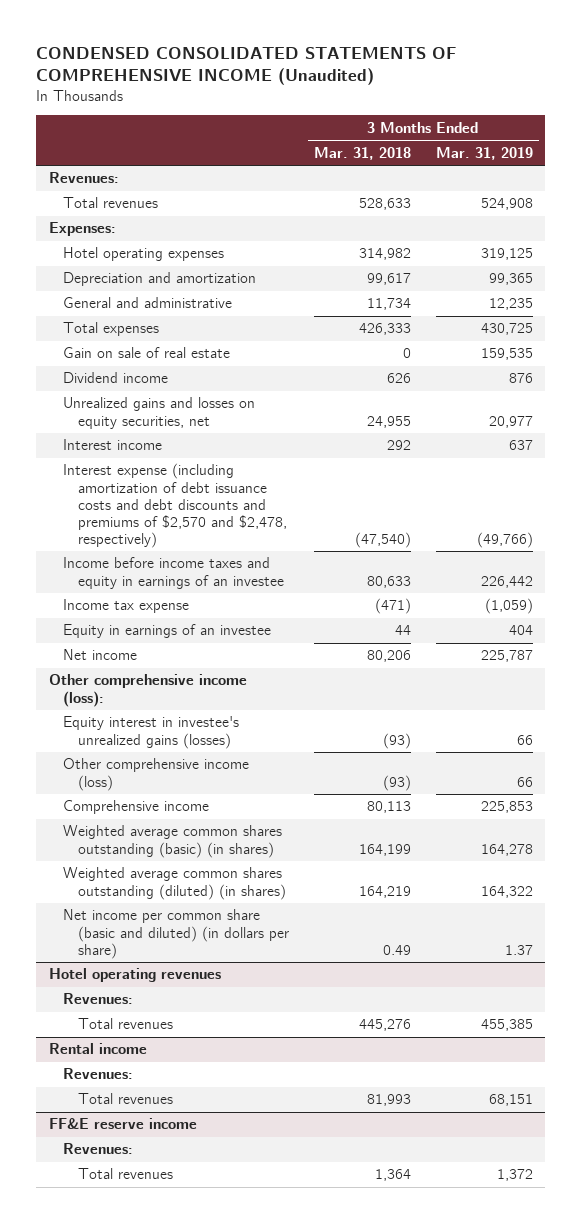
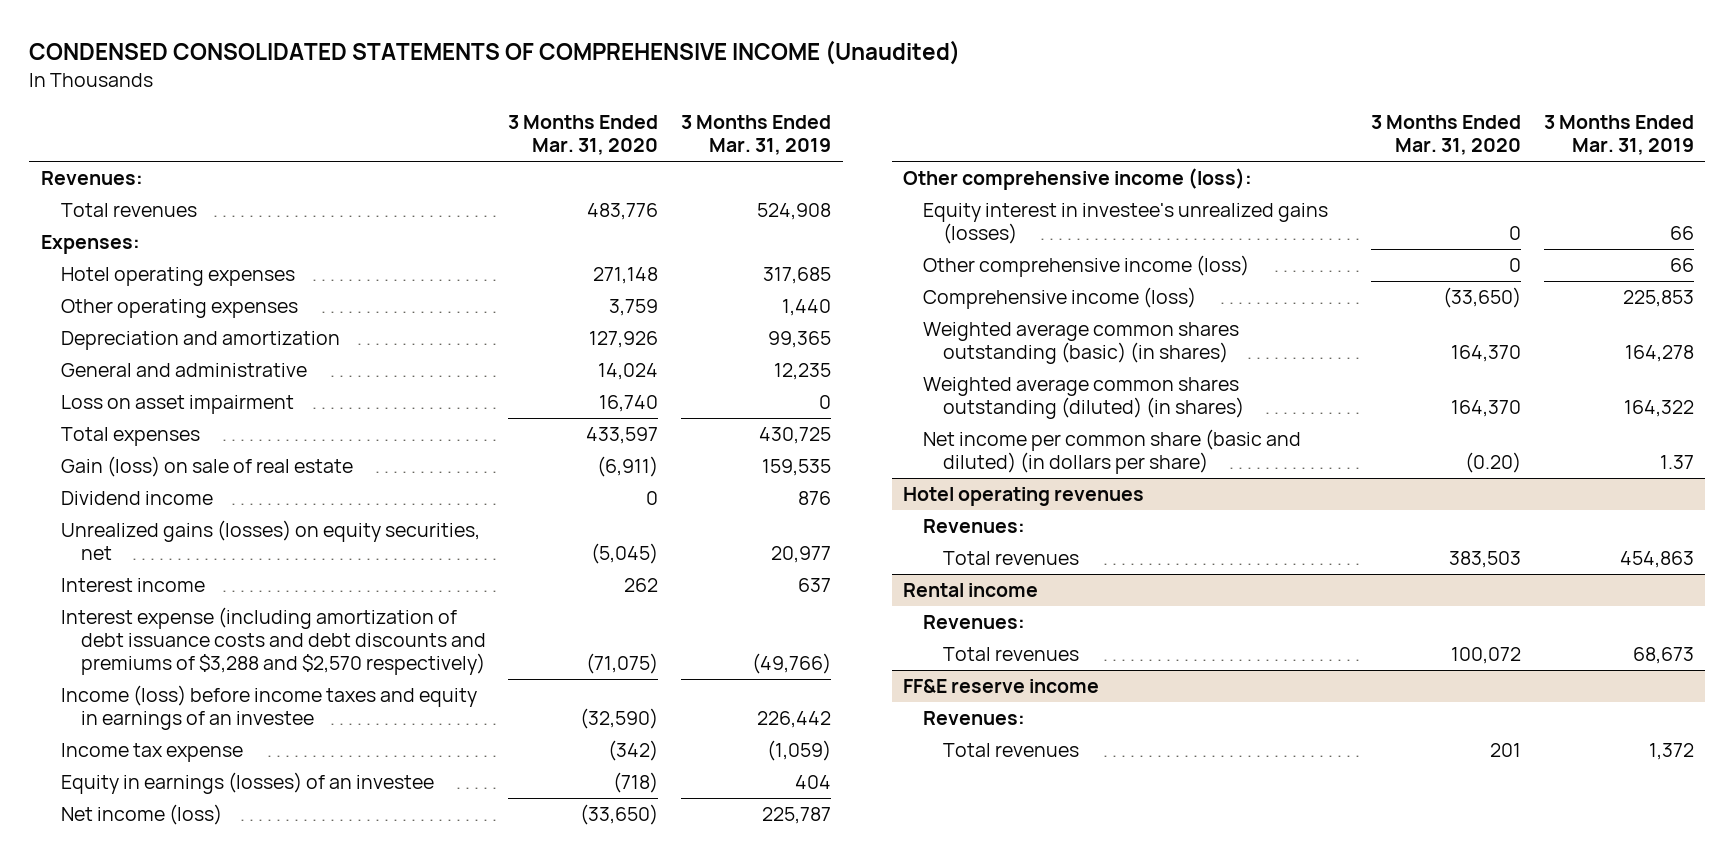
[313,146,411,160] Mar. 31, 2018 -> none
none -> [508,115,659,156] 3 Months Ended Mar. 31, 2020
[480,248,533,261] 319,125 -> [763,267,832,285] 317,685
none -> [60,299,298,319] Other operating expenses
none -> [60,395,294,415] Loss on asset impairment
[63,347,231,359] Gain on sale of real estate -> [60,456,353,478] Gain (loss) on sale of real estate
[63,397,256,429] Unrealized gains and losses on equity securities, net -> [60,520,480,561] Unrealized gains (losses) on equity securities, net
[63,463,288,548] Interest expense (including amortization of debt issuance costs and debt discounts and premiums of $2,570 and $2,478, respectively) -> [60,607,486,675] Interest expense (including amortization of debt issuance costs and debt discounts and premiums of $3,288 and $2,570 respectively)
[63,557,285,589] Income before income taxes and equity in earnings of an investee -> [60,685,477,731] Income (loss) before income taxes and equity in earnings of an investee
[63,624,272,639] Equity in earnings of an investee -> [60,772,434,795] Equity in earnings (losses) of an investee
[63,649,138,661] Net income -> [60,804,222,826] Net income (loss)
[63,800,210,815] Comprehensive income -> [923,287,1197,310] Comprehensive income (loss)
[480,1019,533,1032] 455,385 -> [1619,551,1694,569] 454,863
[488,1094,533,1107] 68,151 -> [1632,647,1694,665] 68,673

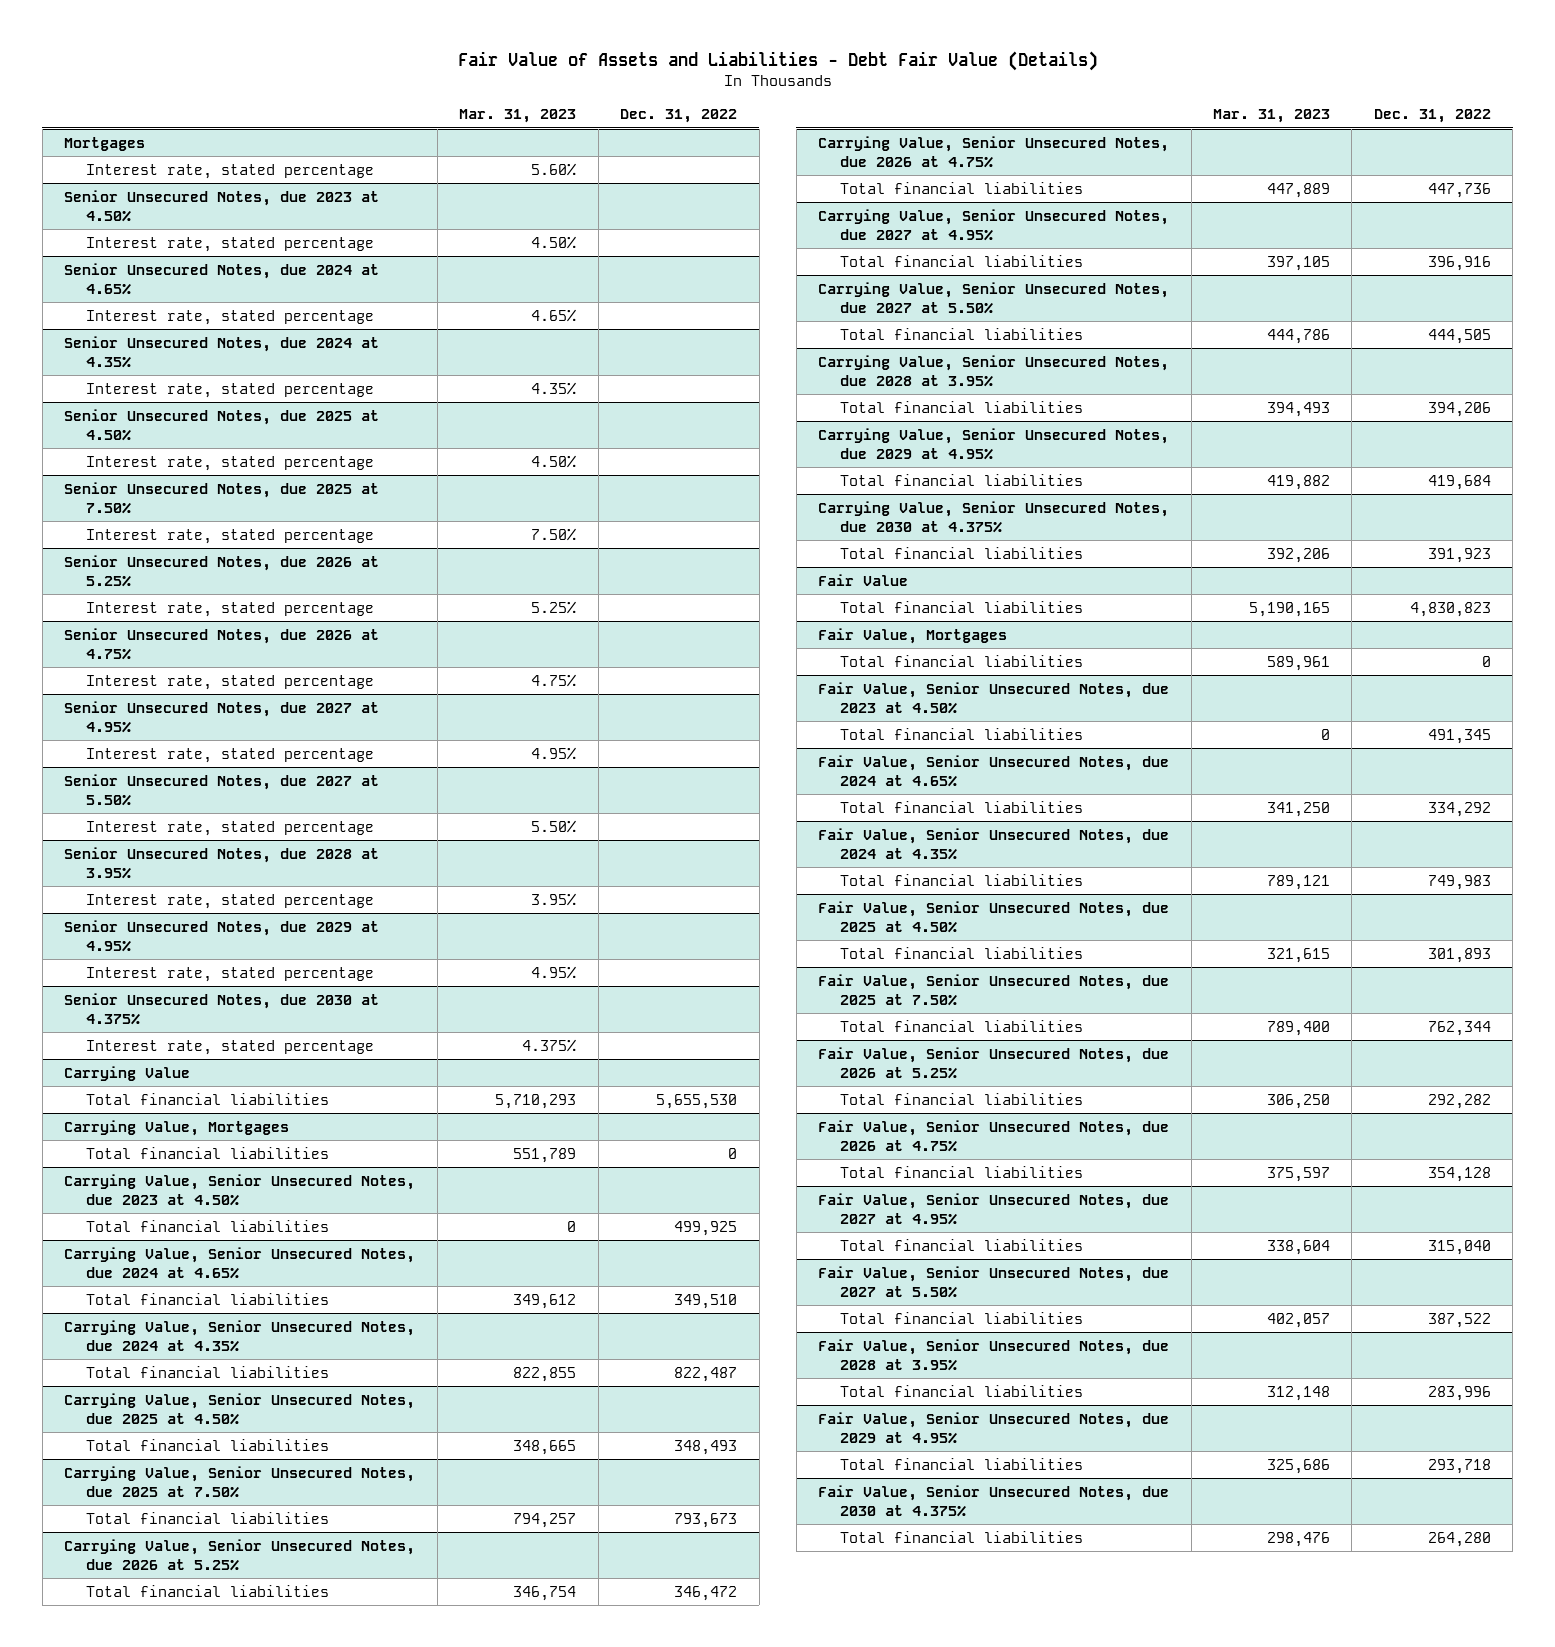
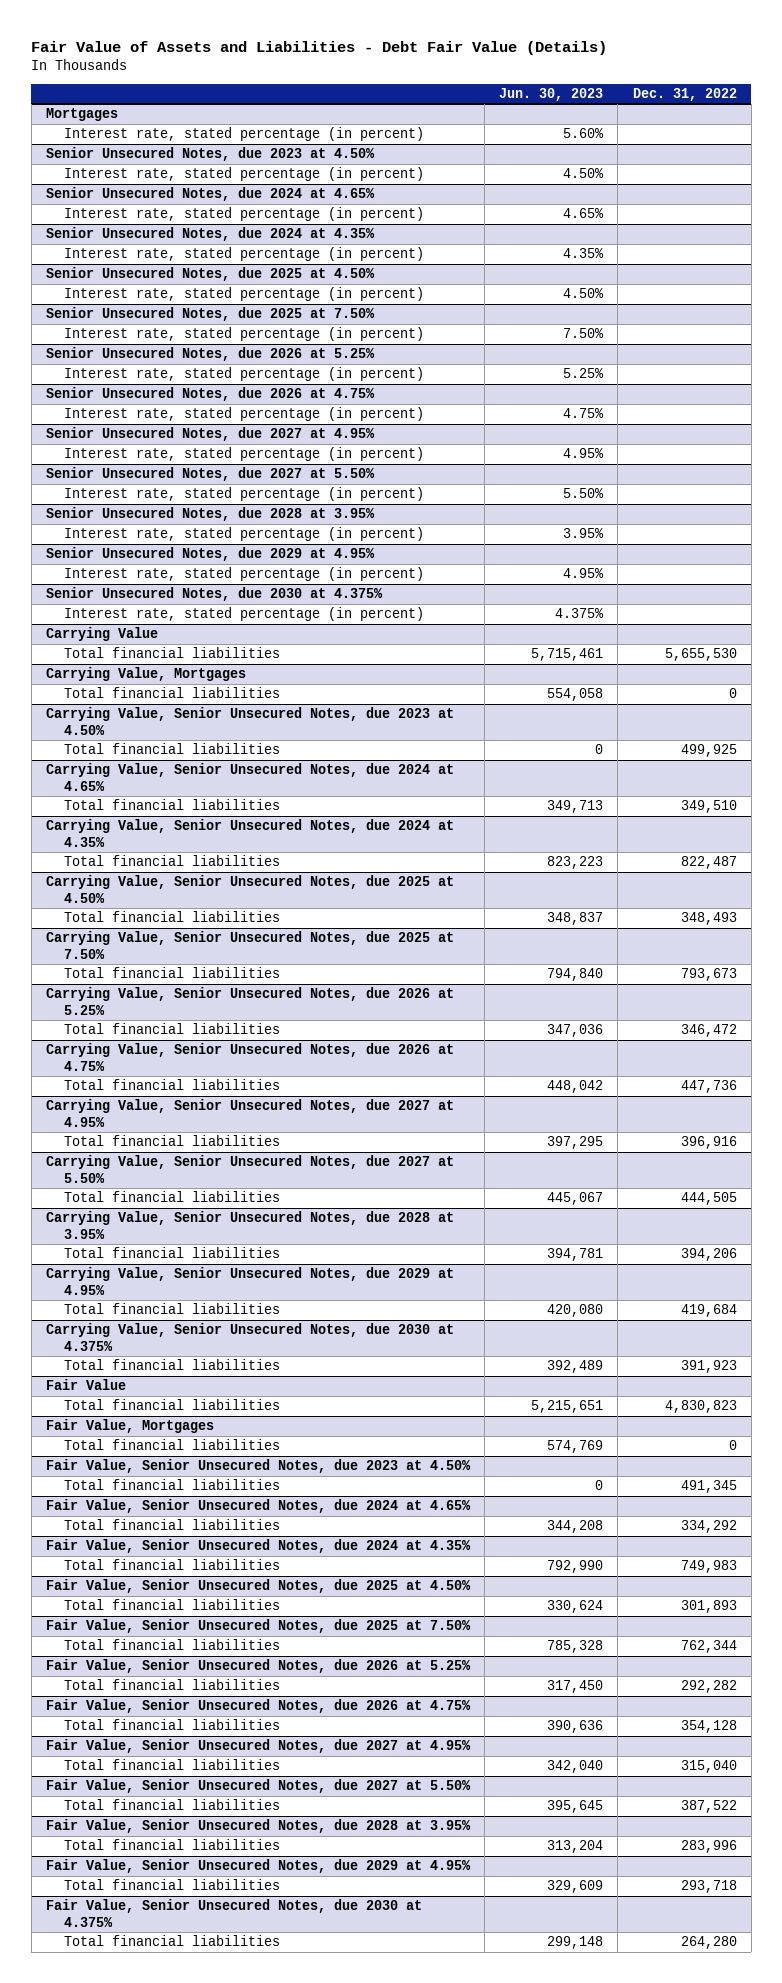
[459,109,577,124] Mar. 31, 2023 -> none
none -> [499,88,604,102] Jun. 30, 2023
[85,163,374,179] Interest rate, stated percentage -> [63,127,424,142] Interest rate, stated percentage (in percent)
[85,236,374,252] Interest rate, stated percentage -> [63,167,424,182] Interest rate, stated percentage (in percent)
[85,309,374,325] Interest rate, stated percentage -> [63,207,424,222] Interest rate, stated percentage (in percent)
[85,382,374,398] Interest rate, stated percentage -> [63,247,424,262] Interest rate, stated percentage (in percent)
[85,455,374,471] Interest rate, stated percentage -> [63,287,424,302] Interest rate, stated percentage (in percent)
[85,528,374,544] Interest rate, stated percentage -> [63,327,424,342] Interest rate, stated percentage (in percent)
[85,601,374,617] Interest rate, stated percentage -> [63,367,424,382] Interest rate, stated percentage (in percent)
[85,674,374,690] Interest rate, stated percentage -> [63,407,424,422] Interest rate, stated percentage (in percent)
[85,747,374,763] Interest rate, stated percentage -> [63,447,424,462] Interest rate, stated percentage (in percent)
[85,820,374,836] Interest rate, stated percentage -> [63,487,424,502] Interest rate, stated percentage (in percent)
[85,893,374,909] Interest rate, stated percentage -> [63,527,424,542] Interest rate, stated percentage (in percent)
[85,966,374,982] Interest rate, stated percentage -> [63,567,424,582] Interest rate, stated percentage (in percent)
[85,1039,374,1055] Interest rate, stated percentage -> [63,607,424,622] Interest rate, stated percentage (in percent)

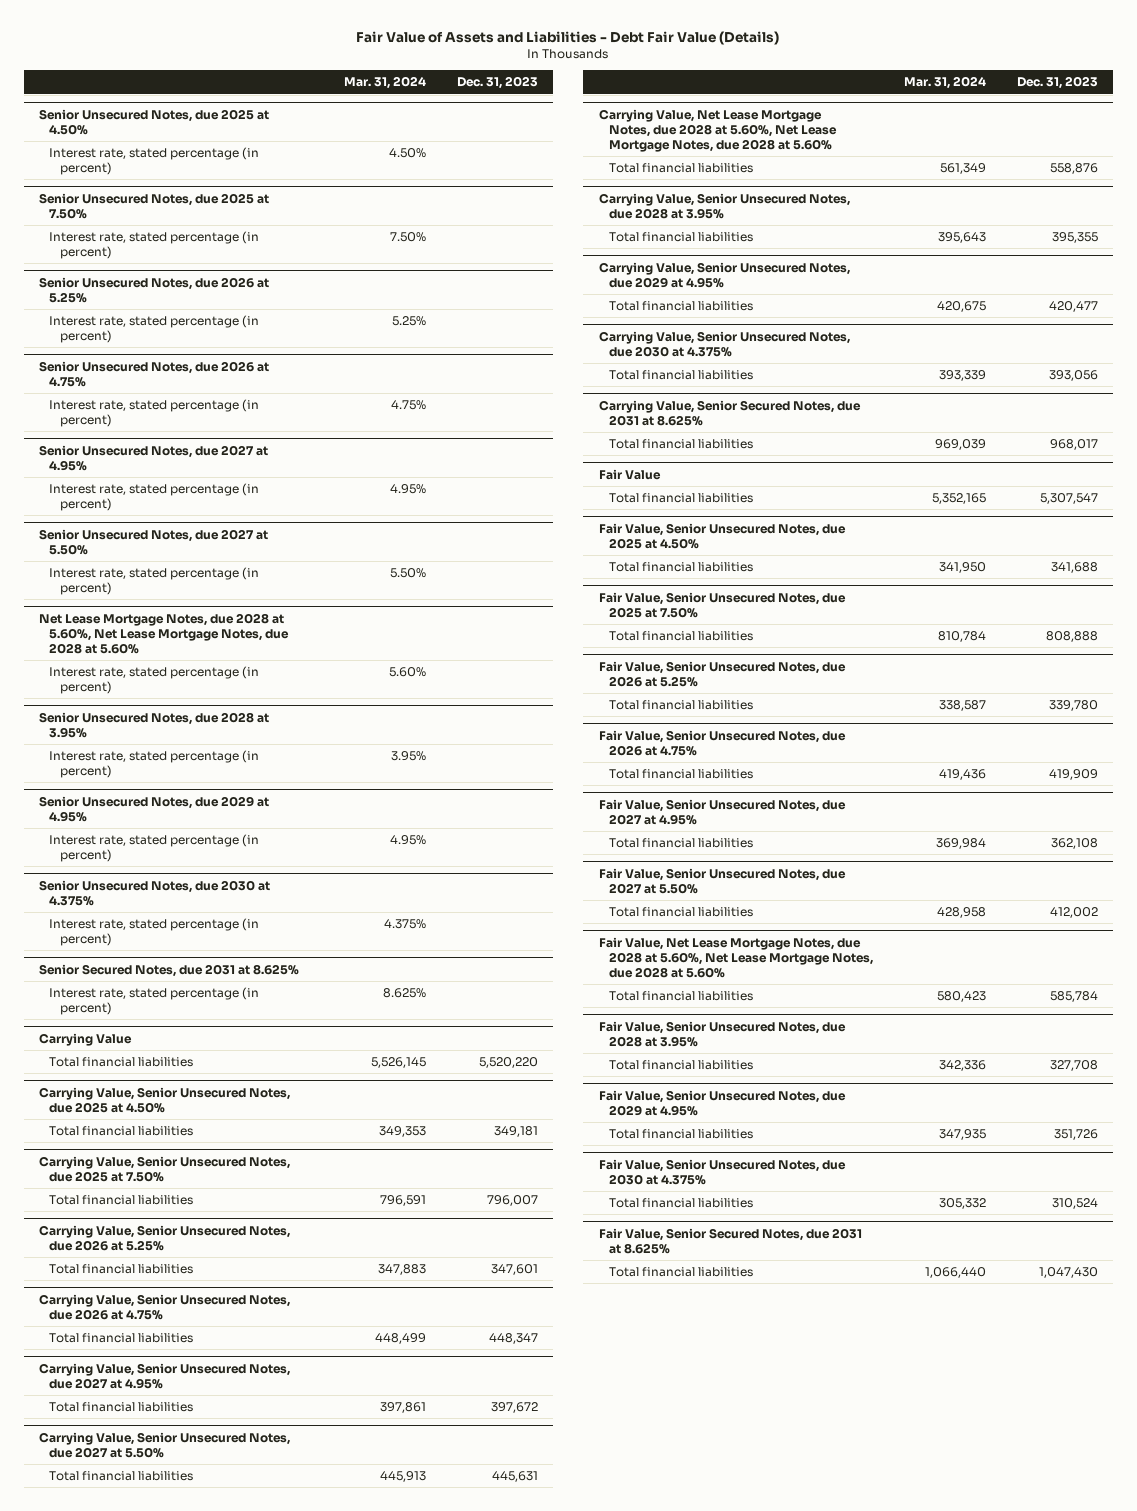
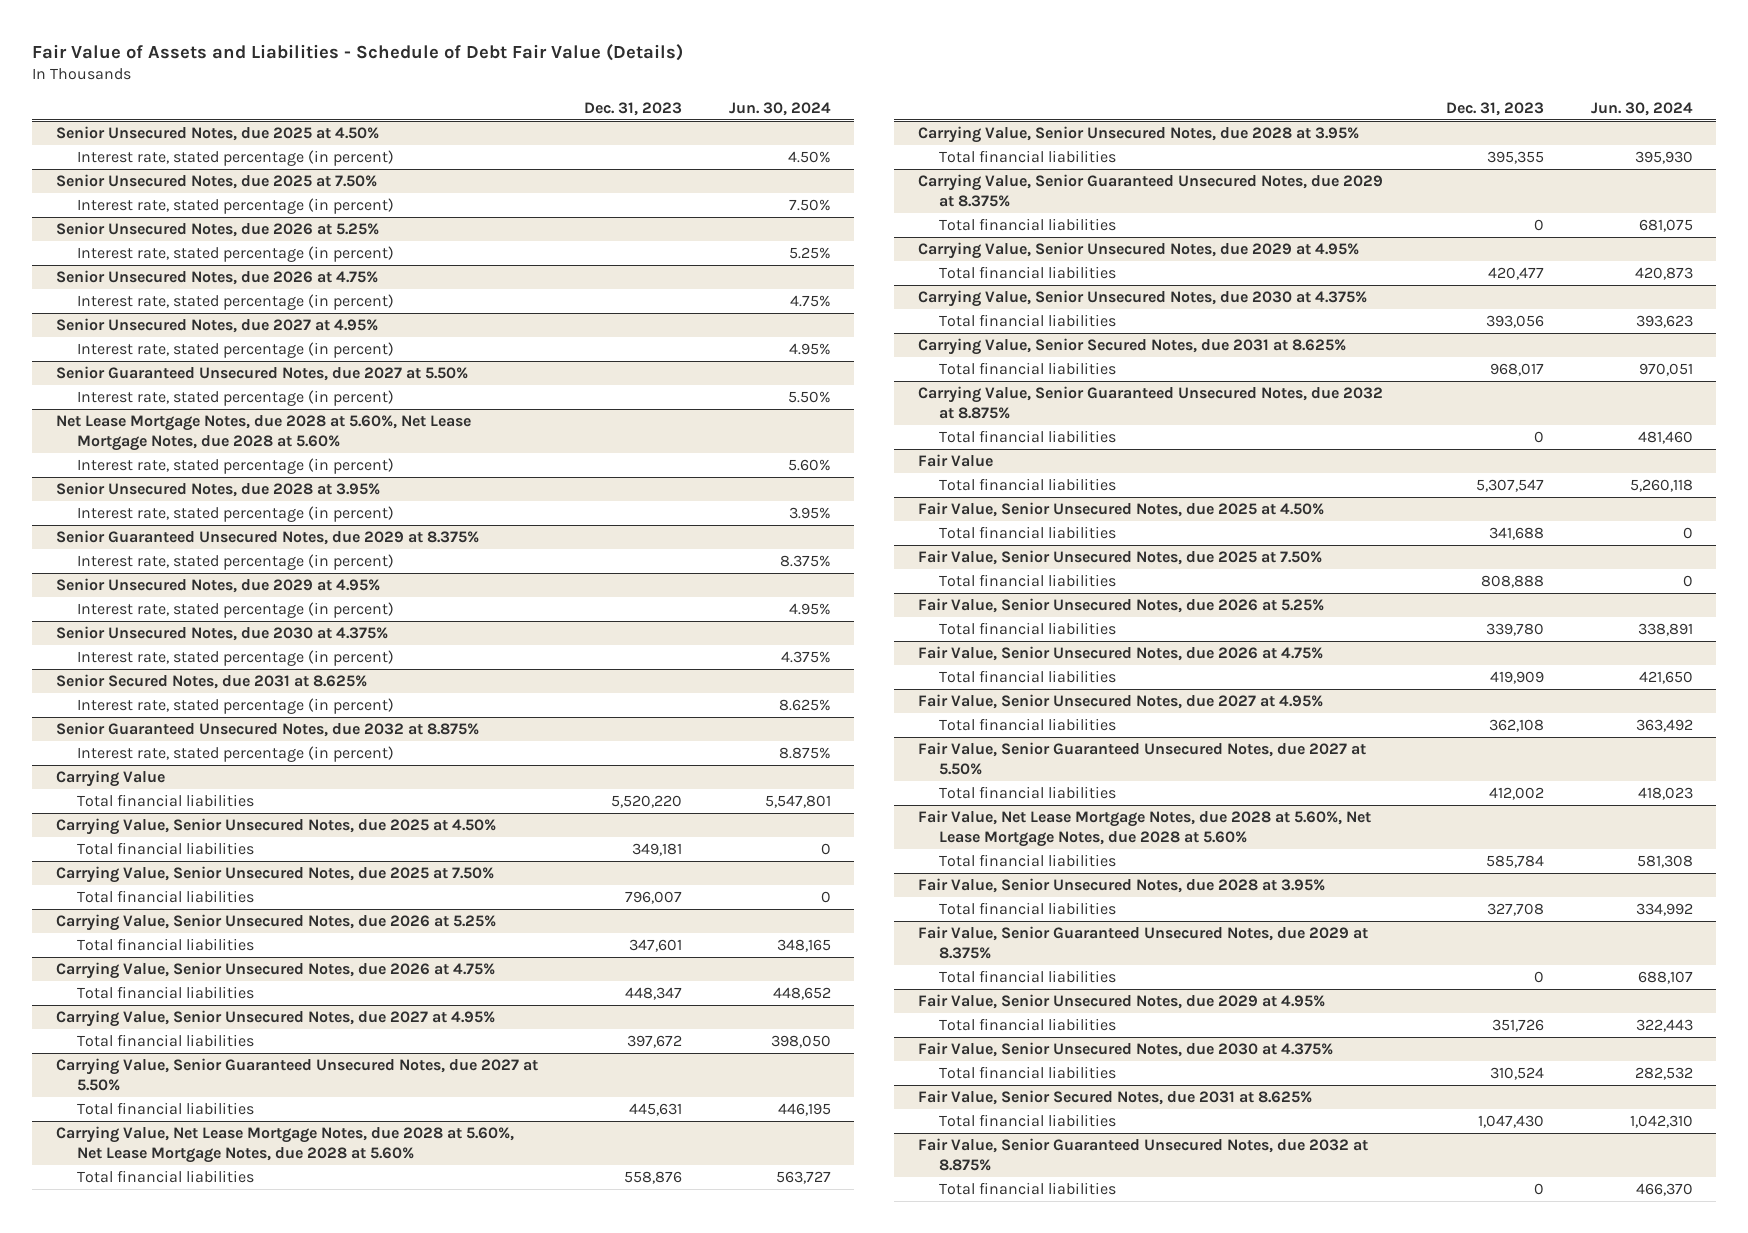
[356,31,780,46] Fair Value of Assets and Liabilities - Debt Fair Value (Details) -> [32,43,684,61] Fair Value of Assets and Liabilities - Schedule of Debt Fair Value (Details)
[344,76,427,90] Mar. 31, 2024 -> none
none -> [728,101,831,116] Jun. 30, 2024
[39,528,269,555] Senior Unsecured Notes, due 2027 at 5.50% -> [55,366,468,382] Senior Guaranteed Unsecured Notes, due 2027 at 5.50%
none -> [55,530,479,546] Senior Guaranteed Unsecured Notes, due 2029 at 8.375%
none -> [76,554,394,571] Interest rate, stated percentage (in percent)
none -> [55,722,479,738] Senior Guaranteed Unsecured Notes, due 2032 at 8.875%
none -> [76,746,394,763] Interest rate, stated percentage (in percent)
[39,1431,291,1458] Carrying Value, Senior Unsecured Notes, due 2027 at 5.50% -> [55,1058,538,1091] Carrying Value, Senior Guaranteed Unsecured Notes, due 2027 at 5.50%
none -> [917,174,1383,207] Carrying Value, Senior Guaranteed Unsecured Notes, due 2029 at 8.375%
none -> [938,218,1116,232] Total financial liabilities
none -> [917,386,1383,419] Carrying Value, Senior Guaranteed Unsecured Notes, due 2032 at 8.875%
none -> [938,430,1116,444] Total financial liabilities
[598,867,846,894] Fair Value, Senior Unsecured Notes, due 2027 at 5.50% -> [917,742,1366,775] Fair Value, Senior Guaranteed Unsecured Notes, due 2027 at 5.50%
none -> [917,926,1368,959] Fair Value, Senior Guaranteed Unsecured Notes, due 2029 at 8.375%
none -> [938,970,1116,984] Total financial liabilities
none -> [917,1138,1368,1171] Fair Value, Senior Guaranteed Unsecured Notes, due 2032 at 8.875%
none -> [938,1182,1116,1196] Total financial liabilities

